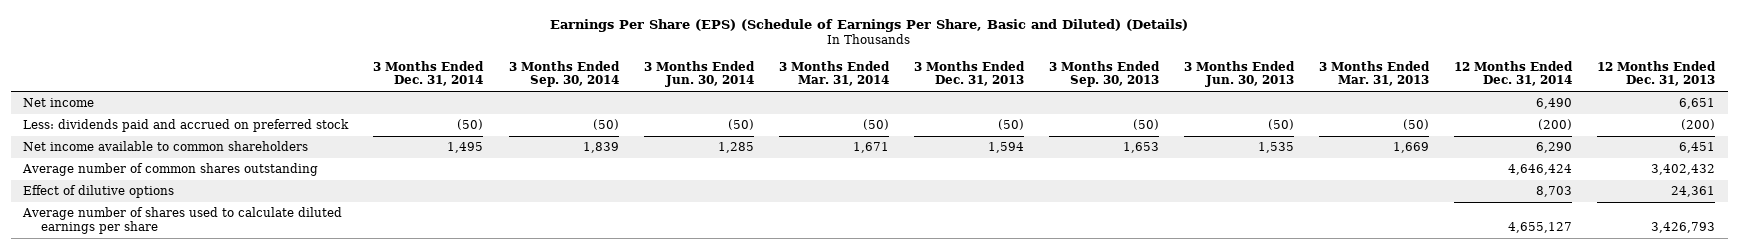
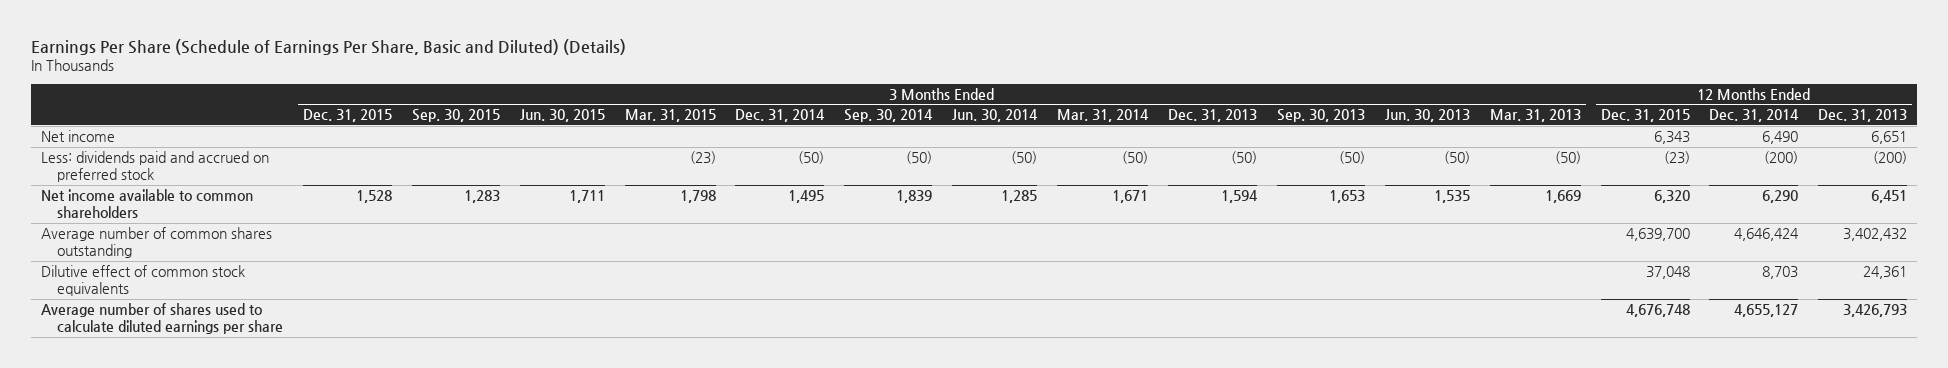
[550,18,1189,32] Earnings Per Share (EPS) (Schedule of Earnings Per Share, Basic and Diluted) (Details) -> [30,38,626,55] Earnings Per Share (Schedule of Earnings Per Share, Basic and Diluted) (Details)
none -> [302,109,392,123] Dec. 31, 2015
none -> [411,109,500,123] Sep. 30, 2015
none -> [519,109,605,123] Jun. 30, 2015
none -> [624,109,716,123] Mar. 31, 2015
none -> [1600,109,1690,123] Dec. 31, 2015
[23,185,175,199] Effect of dilutive options -> [40,265,245,297] Dilutive effect of common stock equivalents

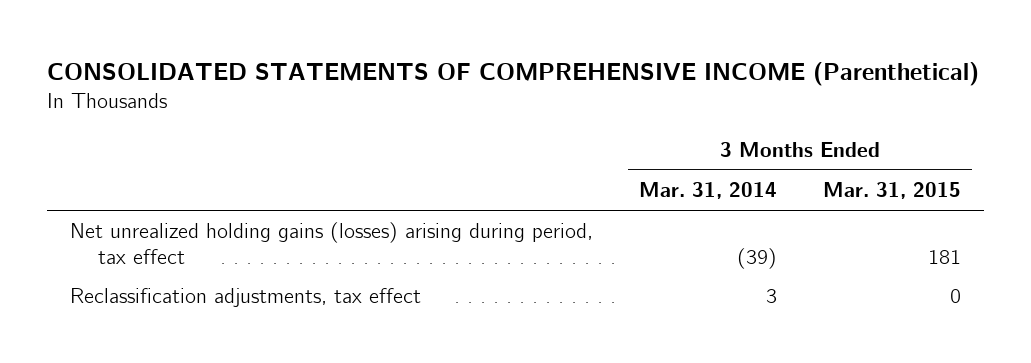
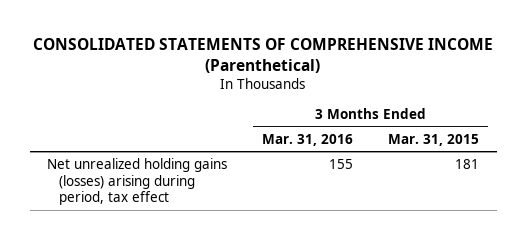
[639,182,778,200] Mar. 31, 2014 -> none
none -> [262,133,354,146] Mar. 31, 2016
[70,288,422,308] Reclassification adjustments, tax effect -> none

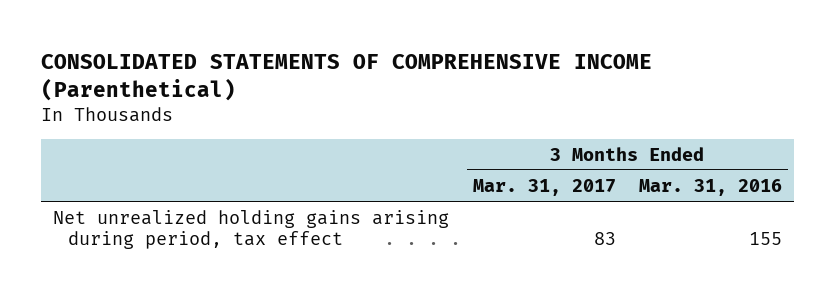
[388,133,480,146] Mar. 31, 2015 -> none
none -> [472,178,616,196] Mar. 31, 2017
[47,158,228,206] Net unrealized holding gains (losses) arising during period, tax effect -> [52,209,449,249] Net unrealized holding gains arising during period, tax effect

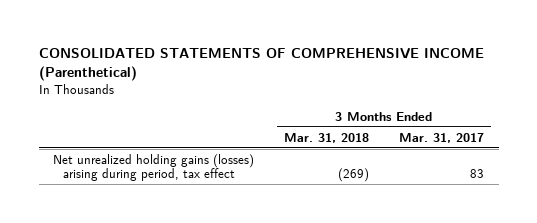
[639,178,783,196] Mar. 31, 2016 -> none
none -> [284,132,370,143] Mar. 31, 2018
[52,209,449,249] Net unrealized holding gains arising during period, tax effect -> [53,153,255,182] Net unrealized holding gains (losses) arising during period, tax effect

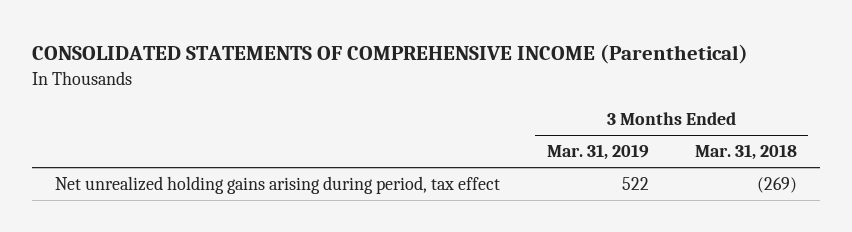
[398,132,484,143] Mar. 31, 2017 -> none
none -> [546,144,649,161] Mar. 31, 2019
[53,153,255,182] Net unrealized holding gains (losses) arising during period, tax effect -> [55,176,501,195] Net unrealized holding gains arising during period, tax effect

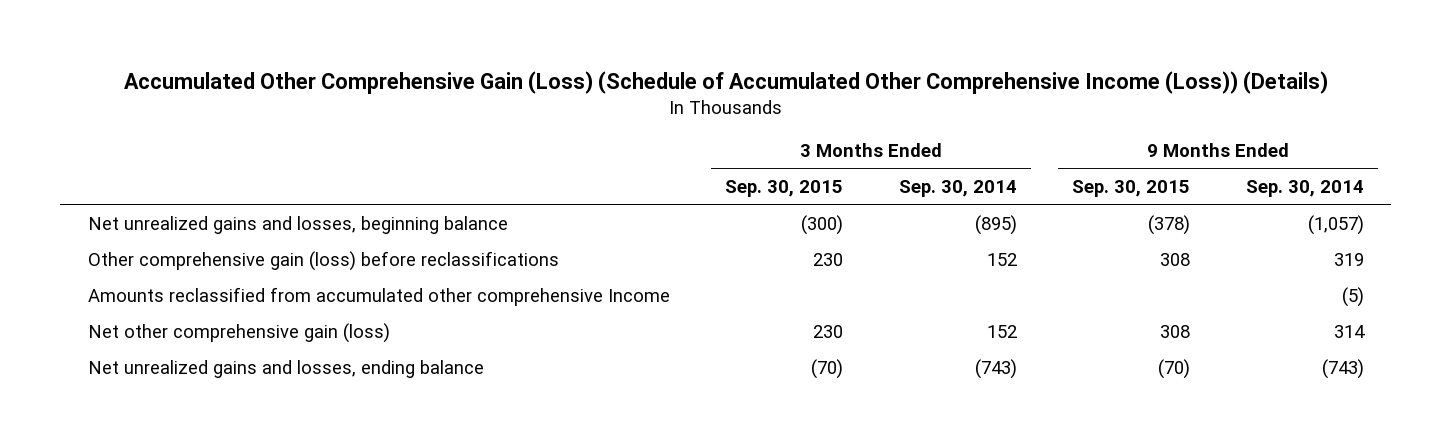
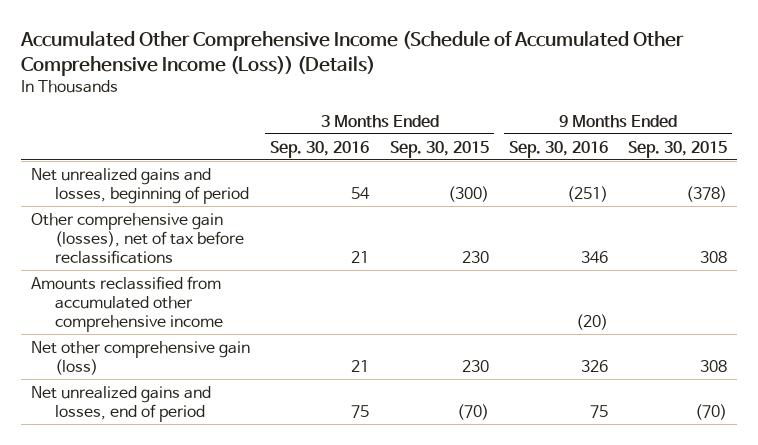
[123,70,1328,94] Accumulated Other Comprehensive Gain (Loss) (Schedule of Accumulated Other Comprehensive Income (Loss)) (Details) -> [20,30,685,76] Accumulated Other Comprehensive Income (Schedule of Accumulated Other Comprehensive Income (Loss)) (Details)
[898,179,1017,197] Sep. 30, 2014 -> none
[1245,179,1364,197] Sep. 30, 2014 -> none
none -> [270,140,370,158] Sep. 30, 2016
none -> [508,140,608,158] Sep. 30, 2016
[87,215,508,234] Net unrealized gains and losses, beginning balance -> [31,167,249,204] Net unrealized gains and losses, beginning of period
[87,250,559,271] Other comprehensive gain (loss) before reclassifications -> [31,212,244,264] Other comprehensive gain (losses), net of tax before reclassifications
[87,286,670,306] Amounts reclassified from accumulated other comprehensive Income -> [31,275,223,332] Amounts reclassified from accumulated other comprehensive income
[87,359,484,378] Net unrealized gains and losses, ending balance -> [31,385,212,422] Net unrealized gains and losses, end of period

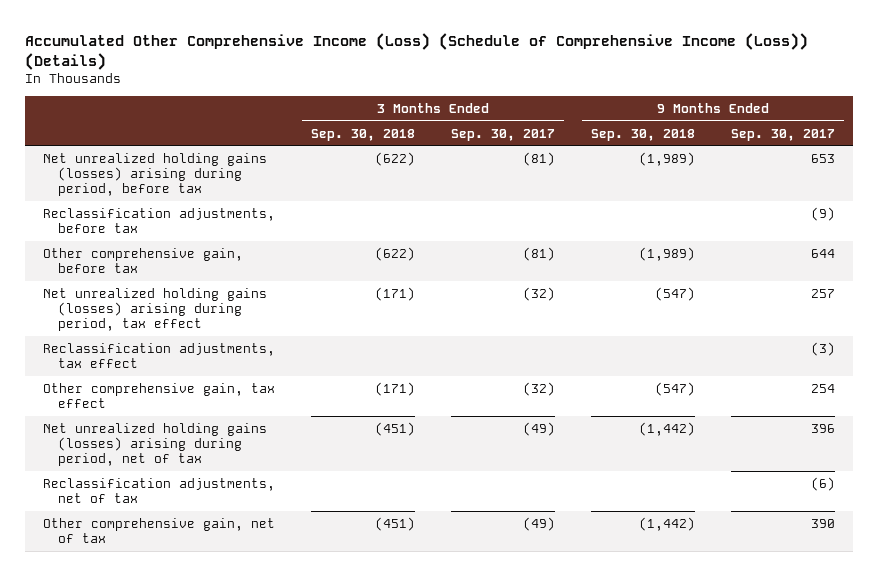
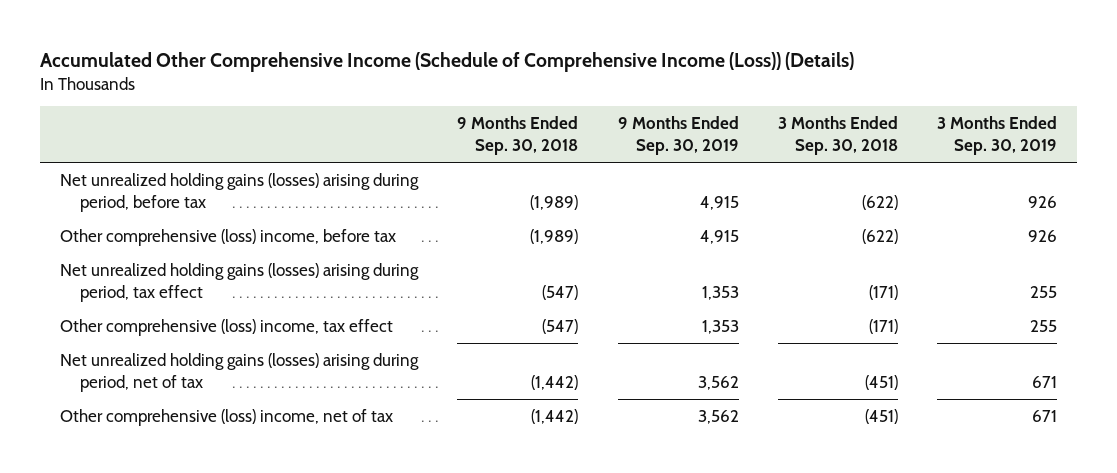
[25,32,809,70] Accumulated Other Comprehensive Income (Loss) (Schedule of Comprehensive Income (Loss)) (Details) -> [40,51,855,72] Accumulated Other Comprehensive Income (Schedule of Comprehensive Income (Loss)) (Details)
[451,128,556,141] Sep. 30, 2017 -> none
[731,128,836,141] Sep. 30, 2017 -> none
none -> [617,116,739,156] 9 Months Ended Sep. 30, 2019
none -> [937,116,1058,156] 3 Months Ended Sep. 30, 2019
[43,207,276,234] Reclassification adjustments, before tax -> none
[43,247,244,274] Other comprehensive gain, before tax -> [59,228,396,246] Other comprehensive (loss) income, before tax
[43,342,276,369] Reclassification adjustments, tax effect -> none
[43,382,276,409] Other comprehensive gain, tax effect -> [59,318,393,336] Other comprehensive (loss) income, tax effect
[43,477,276,504] Reclassification adjustments, net of tax -> none
[43,517,276,544] Other comprehensive gain, net of tax -> [59,408,393,426] Other comprehensive (loss) income, net of tax

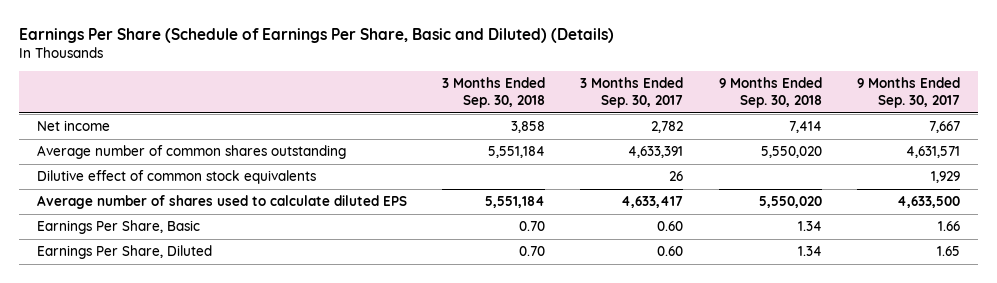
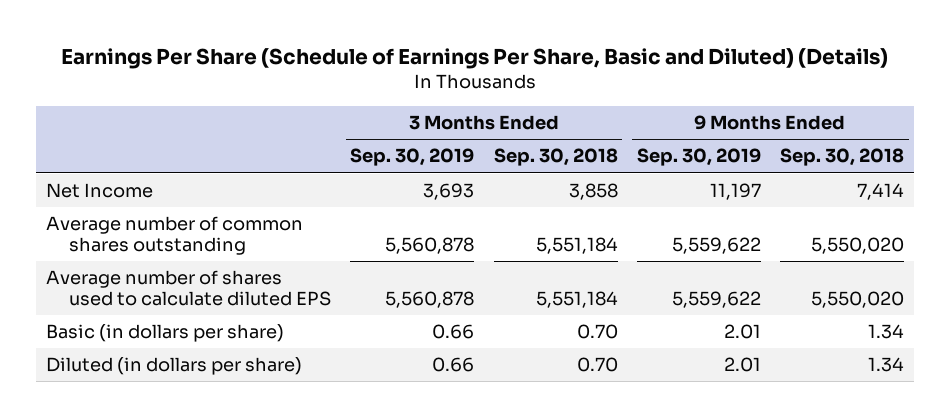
[580,77,684,109] 3 Months Ended Sep. 30, 2017 -> none
[856,77,960,109] 9 Months Ended Sep. 30, 2017 -> none
none -> [350,148,475,167] Sep. 30, 2019
none -> [636,148,761,167] Sep. 30, 2019
[36,120,110,132] Net income -> [45,183,153,199] Net Income
[36,170,316,185] Dilutive effect of common stock equivalents -> none
[36,220,200,235] Earnings Per Share, Basic -> [45,324,284,343] Basic (in dollars per share)
[36,245,212,260] Earnings Per Share, Diluted -> [45,357,302,376] Diluted (in dollars per share)

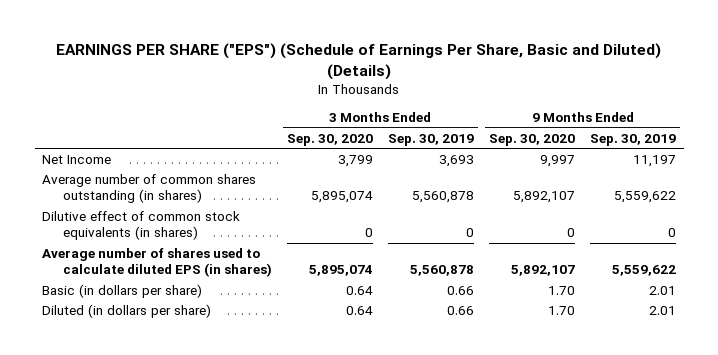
[60,47,888,69] Earnings Per Share (Schedule of Earnings Per Share, Basic and Diluted) (Details) -> [56,43,662,80] EARNINGS PER SHARE ("EPS") (Schedule of Earnings Per Share, Basic and Diluted) (Details)
[493,148,618,167] Sep. 30, 2018 -> none
[780,148,905,167] Sep. 30, 2018 -> none
none -> [286,133,373,146] Sep. 30, 2020
none -> [488,133,575,146] Sep. 30, 2020
[45,216,303,256] Average number of common shares outstanding -> [42,173,257,204] Average number of common shares outstanding (in shares)
none -> [42,210,241,241] Dilutive effect of common stock equivalents (in shares)
[45,270,332,307] Average number of shares used to calculate diluted EPS -> [42,247,272,278] Average number of shares used to calculate diluted EPS (in shares)

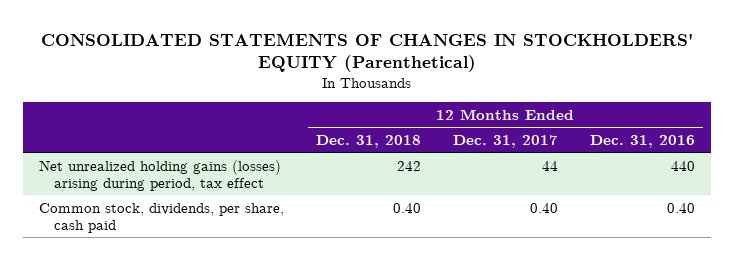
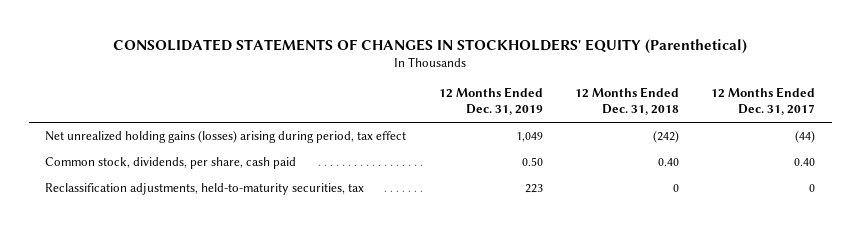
[589,134,695,148] Dec. 31, 2016 -> none
none -> [438,87,543,116] 12 Months Ended Dec. 31, 2019
[397,160,422,171] 242 -> [653,130,680,144] (242)
[541,160,558,171] 44 -> [795,130,816,144] (44)
none -> [45,183,365,196] Reclassification adjustments, held-to-maturity securities, tax

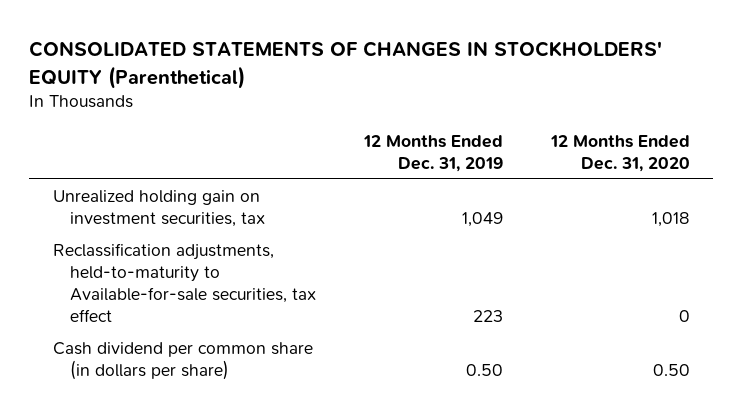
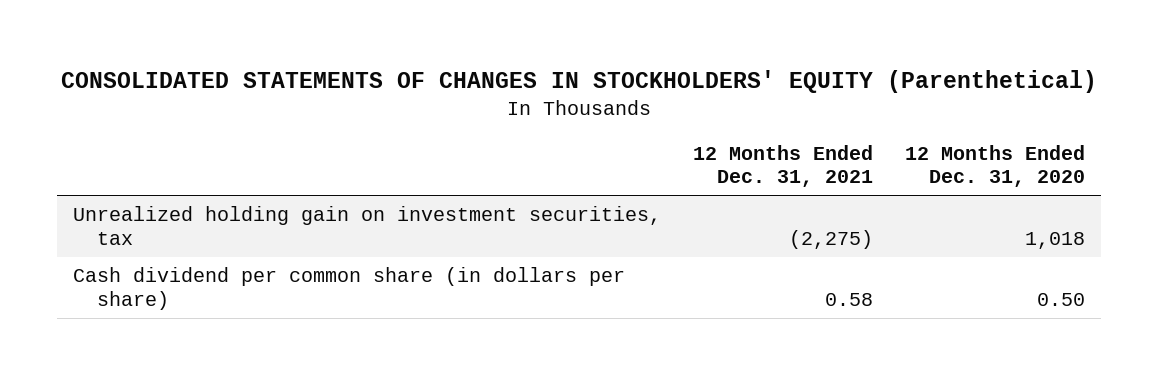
[362,134,503,172] 12 Months Ended Dec. 31, 2019 -> none
none -> [692,144,873,188] 12 Months Ended Dec. 31, 2021
[53,243,316,322] Reclassification adjustments, held-to-maturity to Available-for-sale securities, tax effect -> none

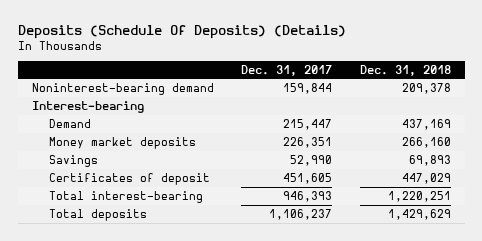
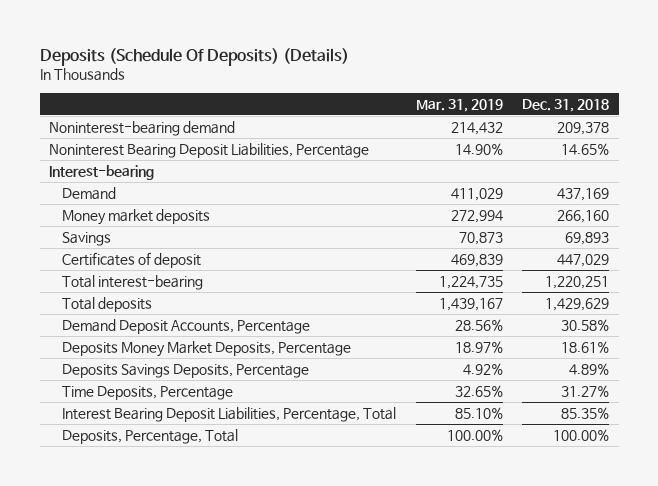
[241,64,333,76] Dec. 31, 2017 -> none
none -> [415,98,503,112] Mar. 31, 2019
none -> [49,142,370,158] Noninterest Bearing Deposit Liabilities, Percentage
none -> [62,318,311,334] Demand Deposit Accounts, Percentage
none -> [62,340,352,357] Deposits Money Market Deposits, Percentage
none -> [62,363,310,378] Deposits Savings Deposits, Percentage
none -> [62,385,234,400] Time Deposits, Percentage
none -> [62,406,397,422] Interest Bearing Deposit Liabilities, Percentage, Total
none -> [62,428,239,444] Deposits, Percentage, Total

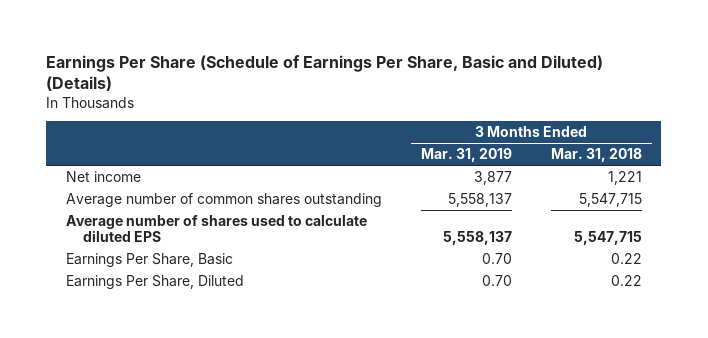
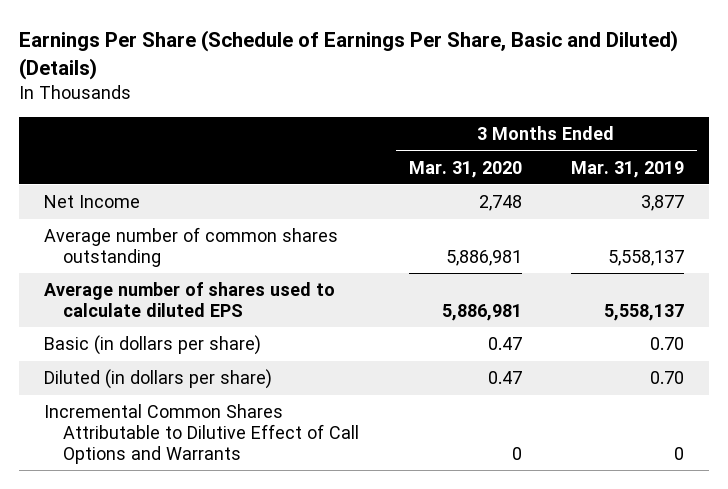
[550,148,642,163] Mar. 31, 2018 -> none
none -> [408,160,522,178] Mar. 31, 2020
[65,170,141,182] Net income -> [43,195,140,209] Net Income
[65,252,233,267] Earnings Per Share, Basic -> [43,335,261,356] Basic (in dollars per share)
[65,274,244,289] Earnings Per Share, Diluted -> [43,369,272,390] Diluted (in dollars per share)
none -> [43,404,359,464] Incremental Common Shares Attributable to Dilutive Effect of Call Options and Warrants

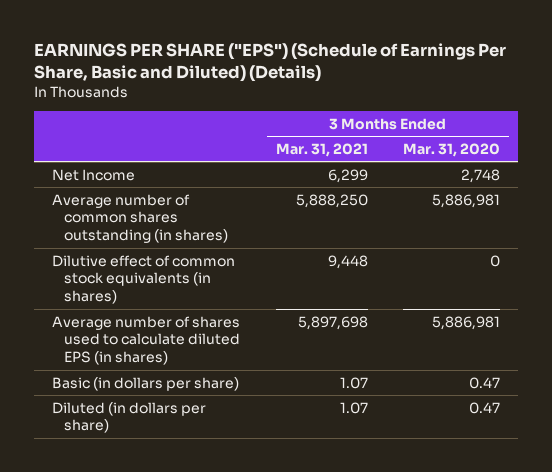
[18,29,678,80] Earnings Per Share (Schedule of Earnings Per Share, Basic and Diluted) (Details) -> [33,43,506,83] EARNINGS PER SHARE ("EPS") (Schedule of Earnings Per Share, Basic and Diluted) (Details)
[571,160,685,178] Mar. 31, 2019 -> none
none -> [275,142,368,157] Mar. 31, 2021
[43,227,338,267] Average number of common shares outstanding -> [51,193,228,244] Average number of common shares outstanding (in shares)
none -> [51,254,235,305] Dilutive effect of common stock equivalents (in shares)
[43,282,335,317] Average number of shares used to calculate diluted EPS -> [51,315,240,366] Average number of shares used to calculate diluted EPS (in shares)
[43,404,359,464] Incremental Common Shares Attributable to Dilutive Effect of Call Options and Warrants -> none

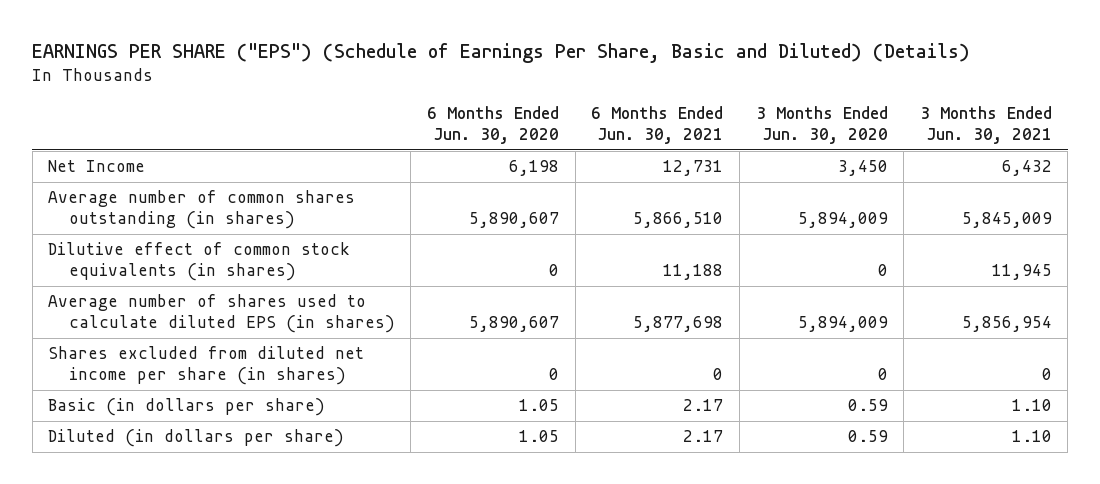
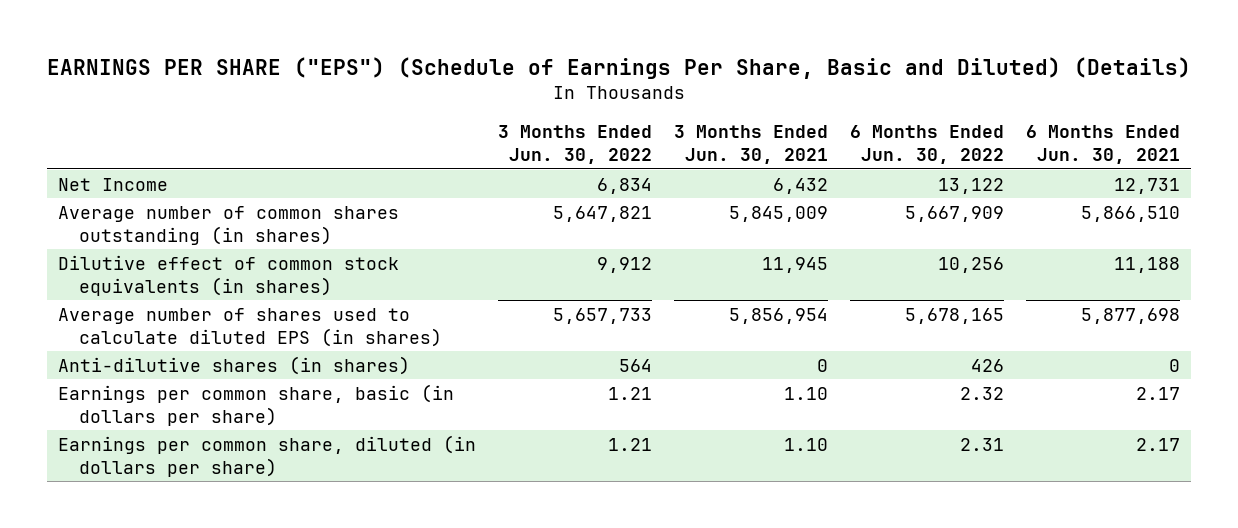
[427,106,560,145] 6 Months Ended Jun. 30, 2020 -> none
[755,106,888,145] 3 Months Ended Jun. 30, 2020 -> none
none -> [497,124,652,164] 3 Months Ended Jun. 30, 2022
none -> [849,124,1004,164] 6 Months Ended Jun. 30, 2022
[48,346,365,386] Shares excluded from diluted net income per share (in shares) -> [57,355,410,375] Anti-dilutive shares (in shares)
[48,398,326,417] Basic (in dollars per share) -> [57,383,454,426] Earnings per common share, basic (in dollars per share)
[48,429,345,448] Diluted (in dollars per share) -> [57,434,476,477] Earnings per common share, diluted (in dollars per share)

